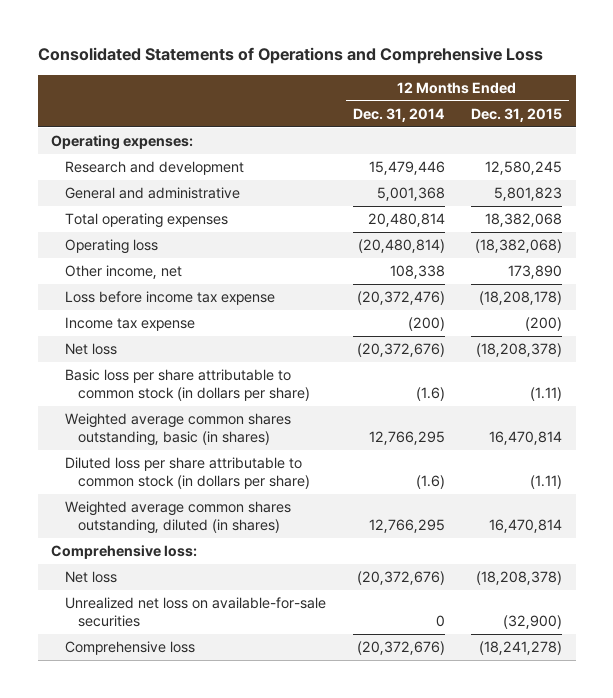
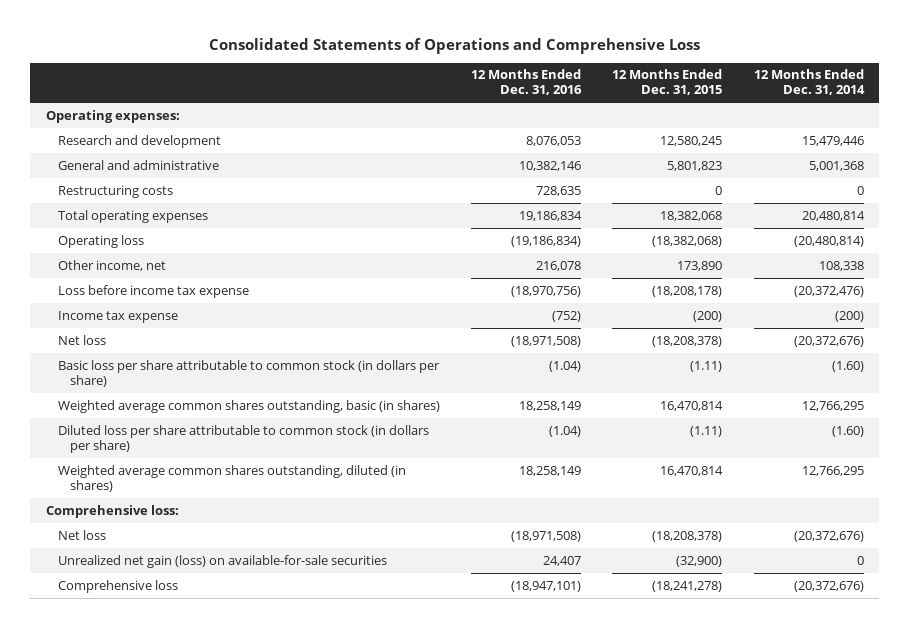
none -> [471,69,583,96] 12 Months Ended Dec. 31, 2016
none -> [58,184,174,198] Restructuring costs
[415,386,445,401] (1.6) -> [831,360,864,372] (1.60)
[415,474,445,489] (1.6) -> [831,425,864,437] (1.60)
[64,597,326,627] Unrealized net loss on available-for-sale securities -> [58,554,388,568] Unrealized net gain (loss) on available-for-sale securities

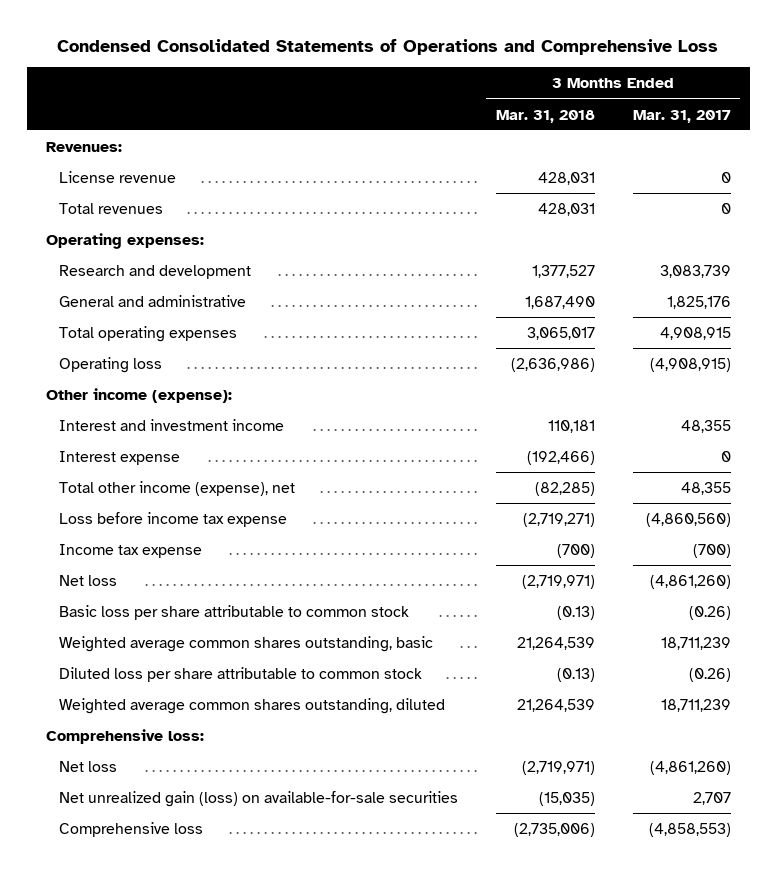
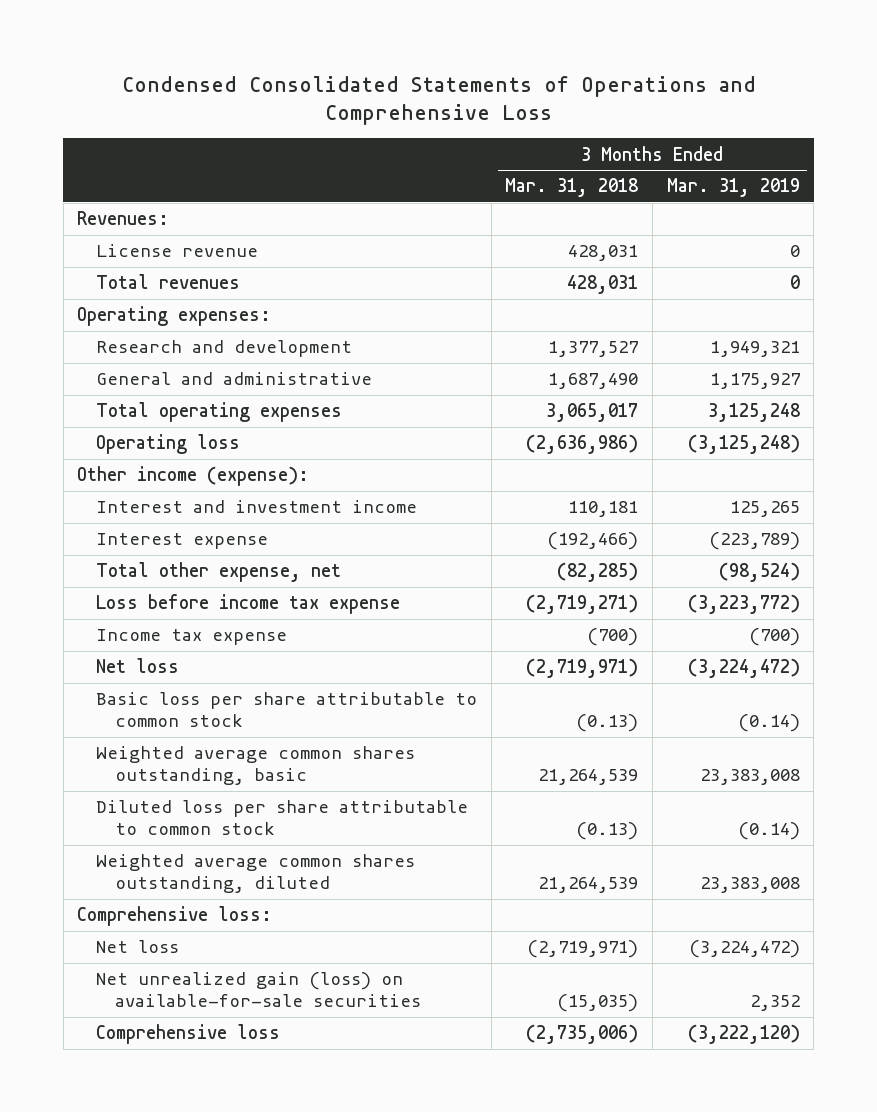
[632,109,731,123] Mar. 31, 2017 -> none
none -> [666,178,800,198] Mar. 31, 2019
[58,480,295,496] Total other income (expense), net -> [96,562,342,583] Total other expense, net

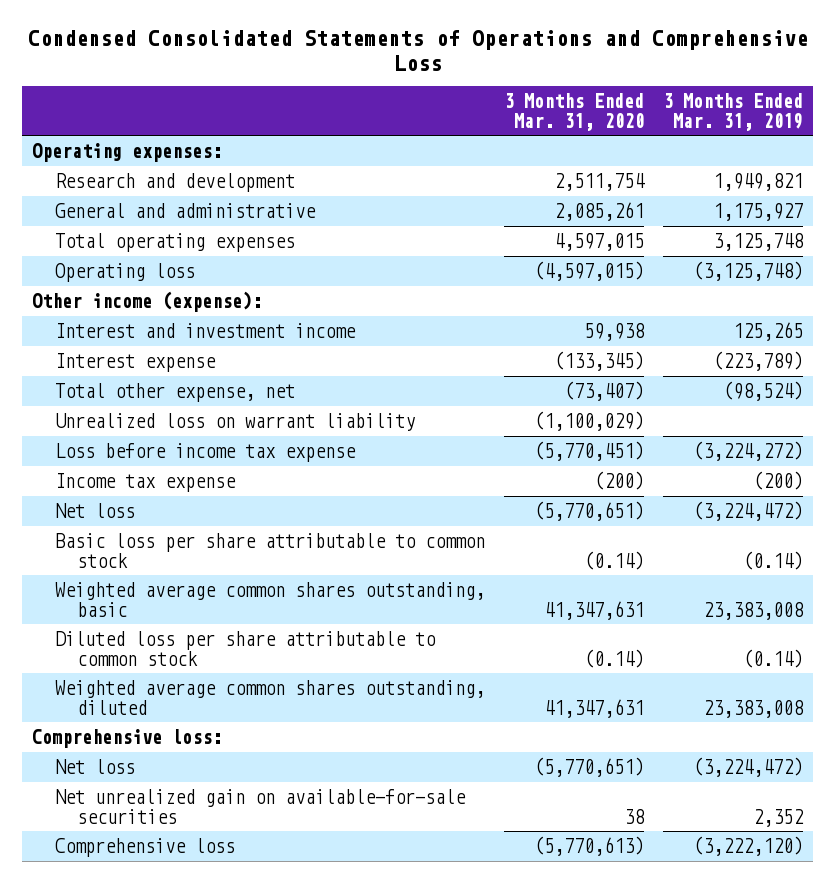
[505,178,639,198] Mar. 31, 2018 -> none
none -> [504,92,645,131] 3 Months Ended Mar. 31, 2020
[77,211,170,226] Revenues: -> none
[96,244,259,258] License revenue -> none
[96,274,241,290] Total revenues -> none
[709,341,800,358] 1,949,321 -> [713,172,804,191] 1,949,821
[707,403,800,423] 3,125,248 -> [713,232,805,251] 3,125,748
[687,434,800,455] (3,125,248) -> [693,260,804,281] (3,125,748)
none -> [54,412,415,431] Unrealized loss on warrant liability
[687,594,800,615] (3,223,772) -> [693,440,804,461] (3,224,272)
[748,628,800,647] (700) -> [753,470,804,490] (200)
[96,972,422,1008] Net unrealized gain (loss) on available-for-sale securities -> [54,788,466,824] Net unrealized gain on available-for-sale securities

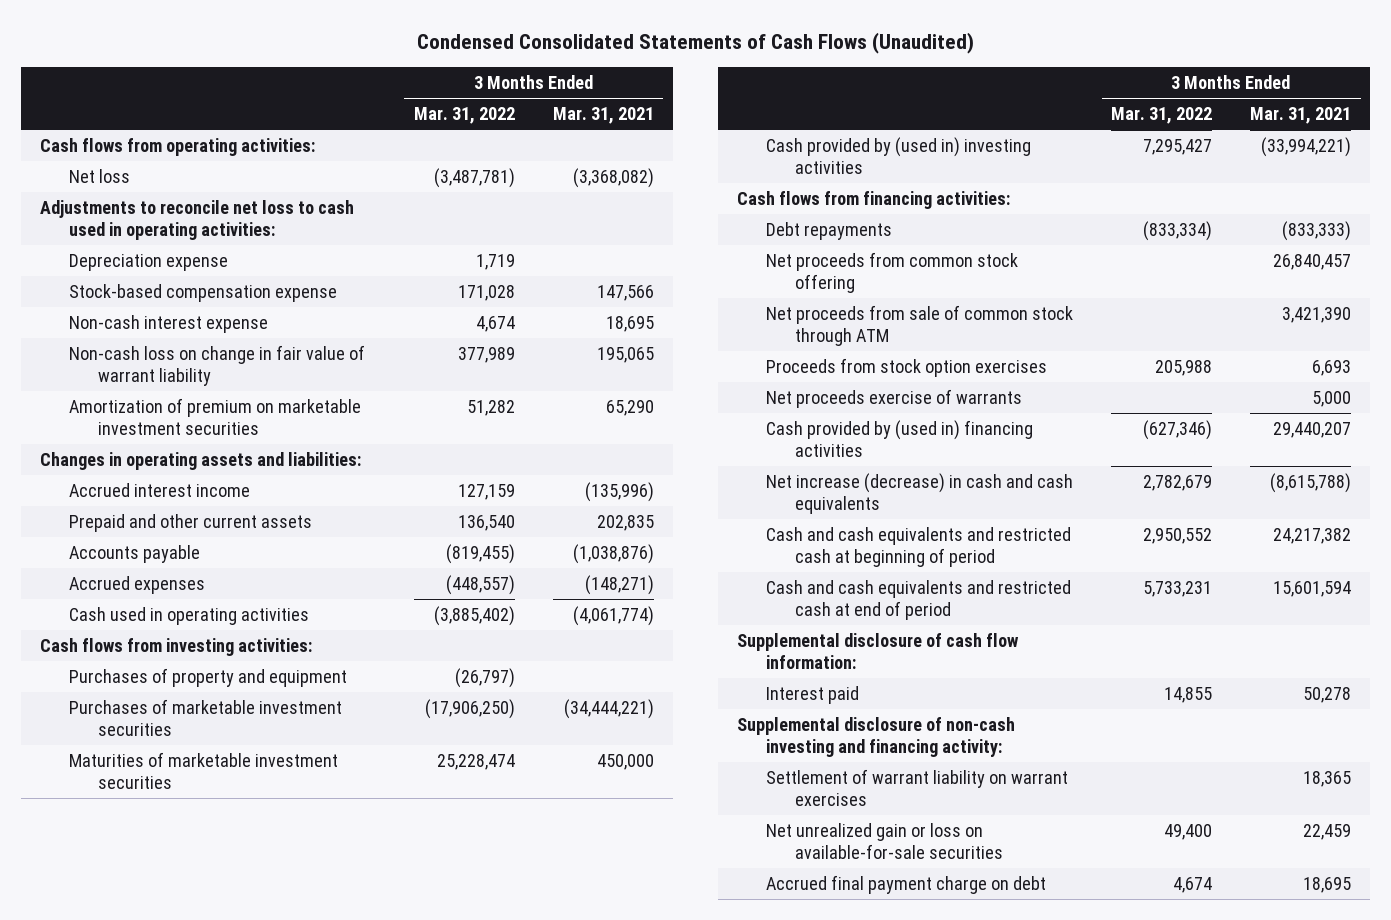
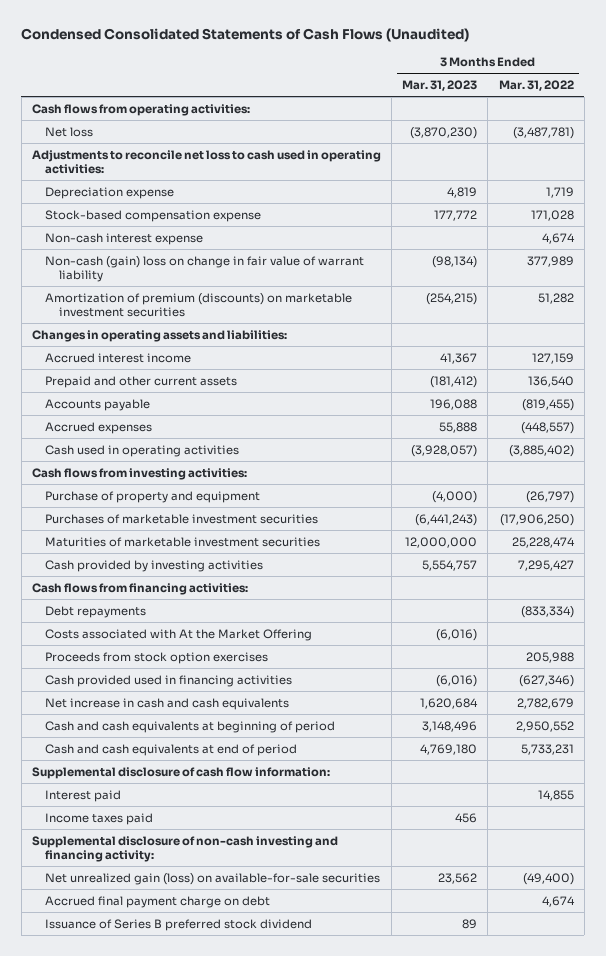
[552,107,654,125] Mar. 31, 2021 -> none
none -> [402,80,478,92] Mar. 31, 2023
[68,344,365,387] Non-cash loss on change in fair value of warrant liability -> [45,255,365,283] Non-cash (gain) loss on change in fair value of warrant liability
[68,397,361,436] Amortization of premium on marketable investment securities -> [45,292,353,318] Amortization of premium (discounts) on marketable investment securities
[68,667,347,687] Purchases of property and equipment -> [45,490,261,503] Purchase of property and equipment
[766,136,1032,175] Cash provided by (used in) investing activities -> [45,559,264,572] Cash provided by investing activities
[766,251,1019,294] Net proceeds from common stock offering -> none
[766,304,1074,347] Net proceeds from sale of common stock through ATM -> none
none -> [45,628,313,641] Costs associated with At the Market Offering
[766,388,1023,408] Net proceeds exercise of warrants -> none
[766,419,1034,458] Cash provided by (used in) financing activities -> [45,674,293,687] Cash provided used in financing activities
[766,472,1074,515] Net increase (decrease) in cash and cash equivalents -> [45,697,290,710] Net increase in cash and cash equivalents
[766,526,1072,568] Cash and cash equivalents and restricted cash at beginning of period -> [45,720,336,733] Cash and cash equivalents at beginning of period
[766,579,1072,621] Cash and cash equivalents and restricted cash at end of period -> [45,743,298,756] Cash and cash equivalents at end of period
none -> [45,812,154,825] Income taxes paid
[766,768,1069,807] Settlement of warrant liability on warrant exercises -> none
[766,822,1004,860] Net unrealized gain or loss on available-for-sale securities -> [45,872,381,885] Net unrealized gain (loss) on available-for-sale securities
[1164,823,1213,840] 49,400 -> [522,872,574,885] (49,400)
none -> [45,918,313,931] Issuance of Series B preferred stock dividend

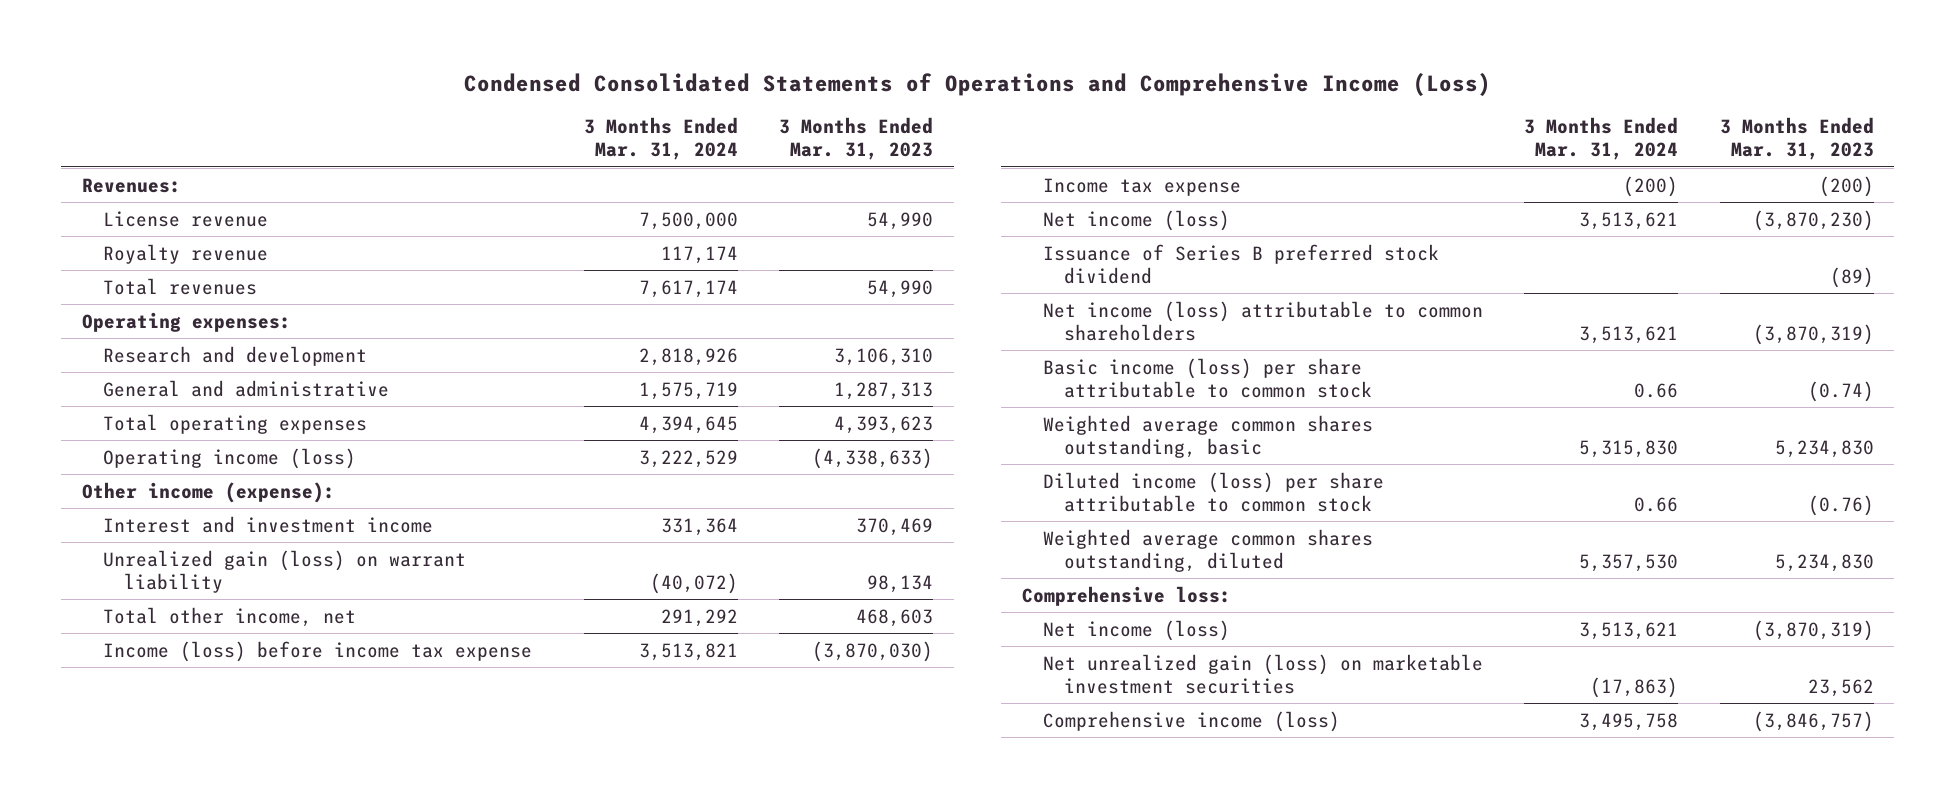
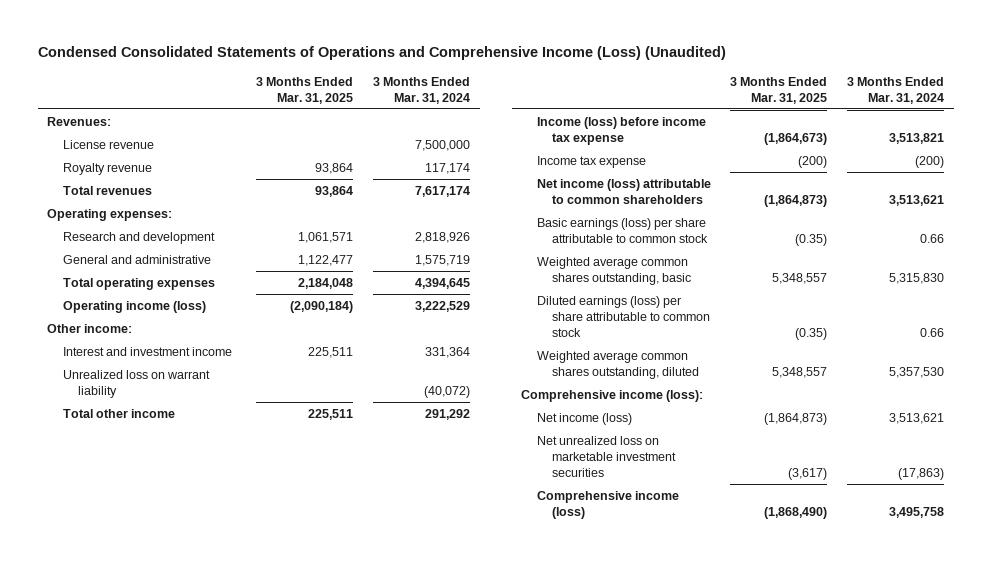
[463,72,1491,96] Condensed Consolidated Statements of Operations and Comprehensive Income (Loss) -> [37,46,726,61] Condensed Consolidated Statements of Operations and Comprehensive Income (Loss) (Unaudited)
[779,117,934,161] 3 Months Ended Mar. 31, 2023 -> none
none -> [256,76,354,105] 3 Months Ended Mar. 31, 2025
[81,481,335,503] Other income (expense): -> [47,323,133,333] Other income:
[103,549,467,593] Unrealized gain (loss) on warrant liability -> [62,369,210,398] Unrealized loss on warrant liability
[103,606,357,627] Total other income, net -> [62,408,175,418] Total other income
[1043,209,1231,231] Net income (loss) -> none
[1043,243,1440,284] Issuance of Series B preferred stock dividend -> none
[1043,357,1373,398] Basic income (loss) per share attributable to common stock -> [536,217,709,243] Basic earnings (loss) per share attributable to common stock
[1043,471,1385,512] Diluted income (loss) per share attributable to common stock -> [536,295,711,338] Diluted earnings (loss) per share attributable to common stock
[1022,585,1232,606] Comprehensive loss: -> [521,389,704,402] Comprehensive income (loss):
[1043,653,1484,694] Net unrealized gain (loss) on marketable investment securities -> [536,435,677,478] Net unrealized loss on marketable investment securities

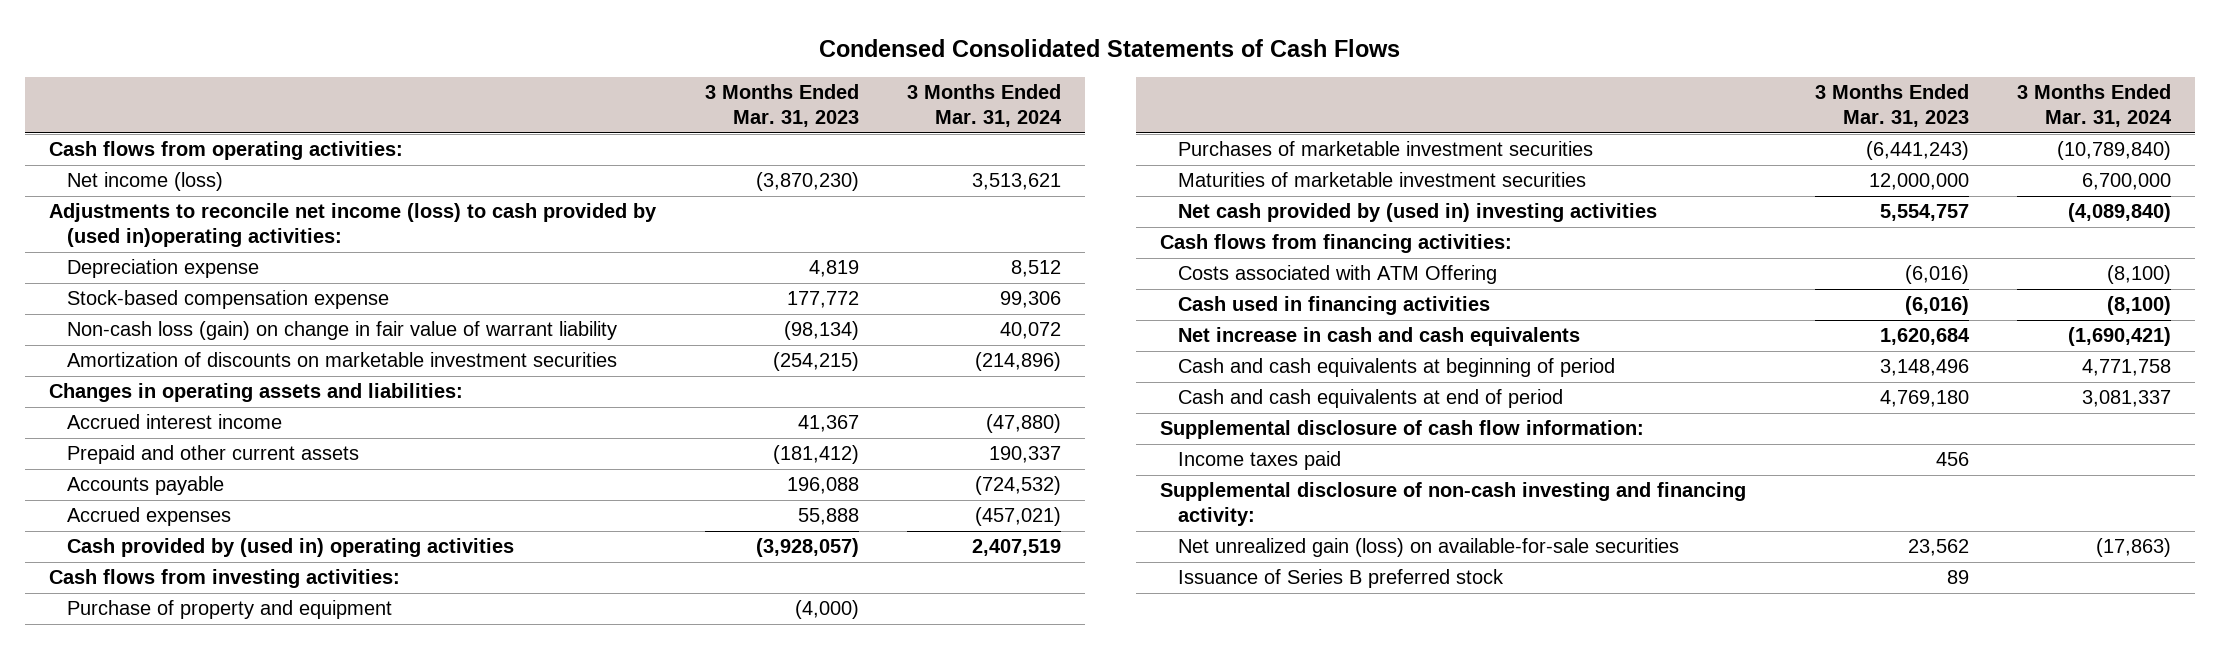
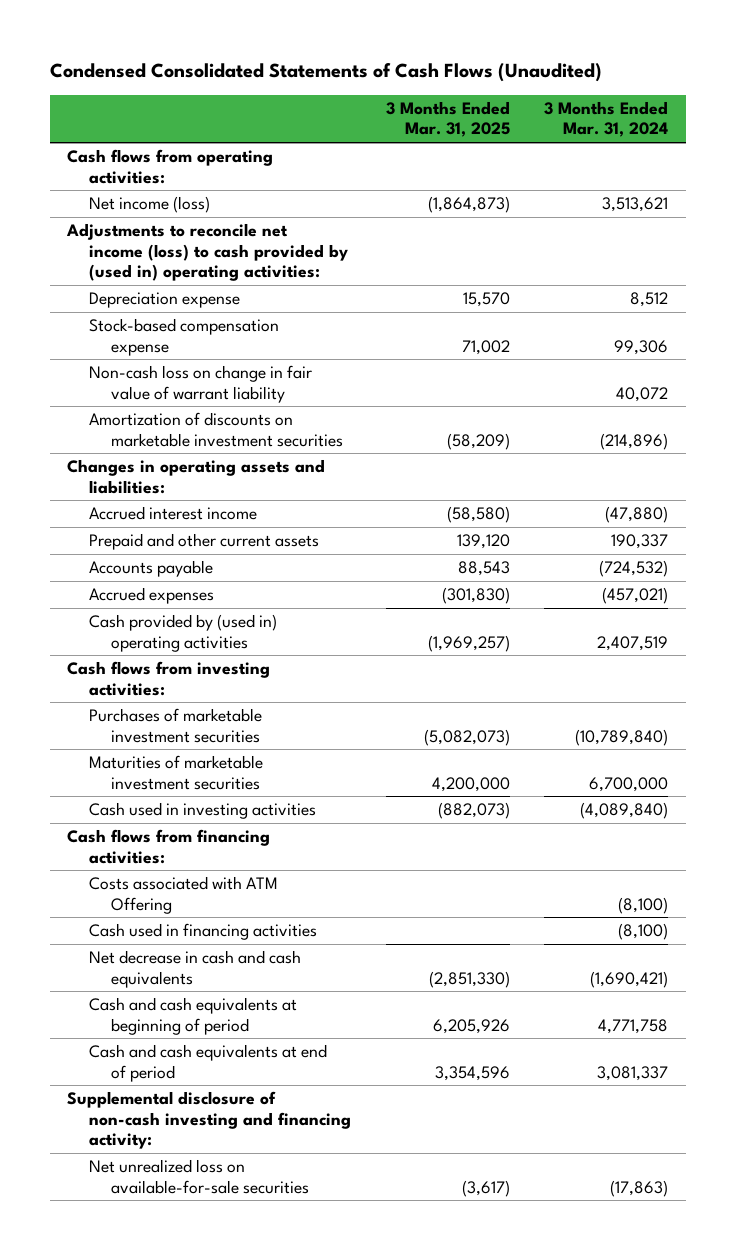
[819,38,1401,57] Condensed Consolidated Statements of Cash Flows -> [50,63,603,83] Condensed Consolidated Statements of Cash Flows (Unaudited)
[704,84,859,128] 3 Months Ended Mar. 31, 2023 -> none
none -> [385,101,510,138] 3 Months Ended Mar. 31, 2025
[49,203,658,248] Adjustments to reconcile net income (loss) to cash provided by (used in)operating activities: -> [66,223,349,281] Adjustments to reconcile net income (loss) to cash provided by (used in) operating activities:
[67,321,618,341] Non-cash loss (gain) on change in fair value of warrant liability -> [89,365,313,403] Non-cash loss on change in fair value of warrant liability
[67,600,393,620] Purchase of property and equipment -> none
[1177,203,1657,223] Net cash provided by (used in) investing activities -> [89,802,317,820] Cash used in investing activities
[1177,327,1580,347] Net increase in cash and cash equivalents -> [89,950,302,988] Net decrease in cash and cash equivalents
[1159,420,1644,440] Supplemental disclosure of cash flow information: -> none
[1177,451,1341,471] Income taxes paid -> none
[1177,569,1504,589] Issuance of Series B preferred stock -> none
[1177,538,1679,558] Net unrealized gain (loss) on available-for-sale securities -> [89,1159,309,1194] Net unrealized loss on available-for-sale securities

